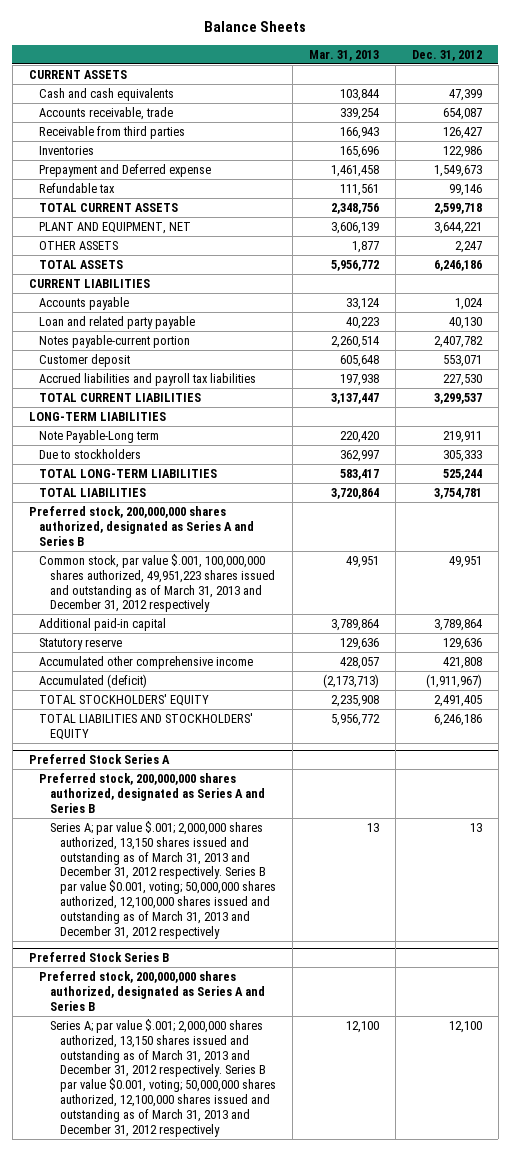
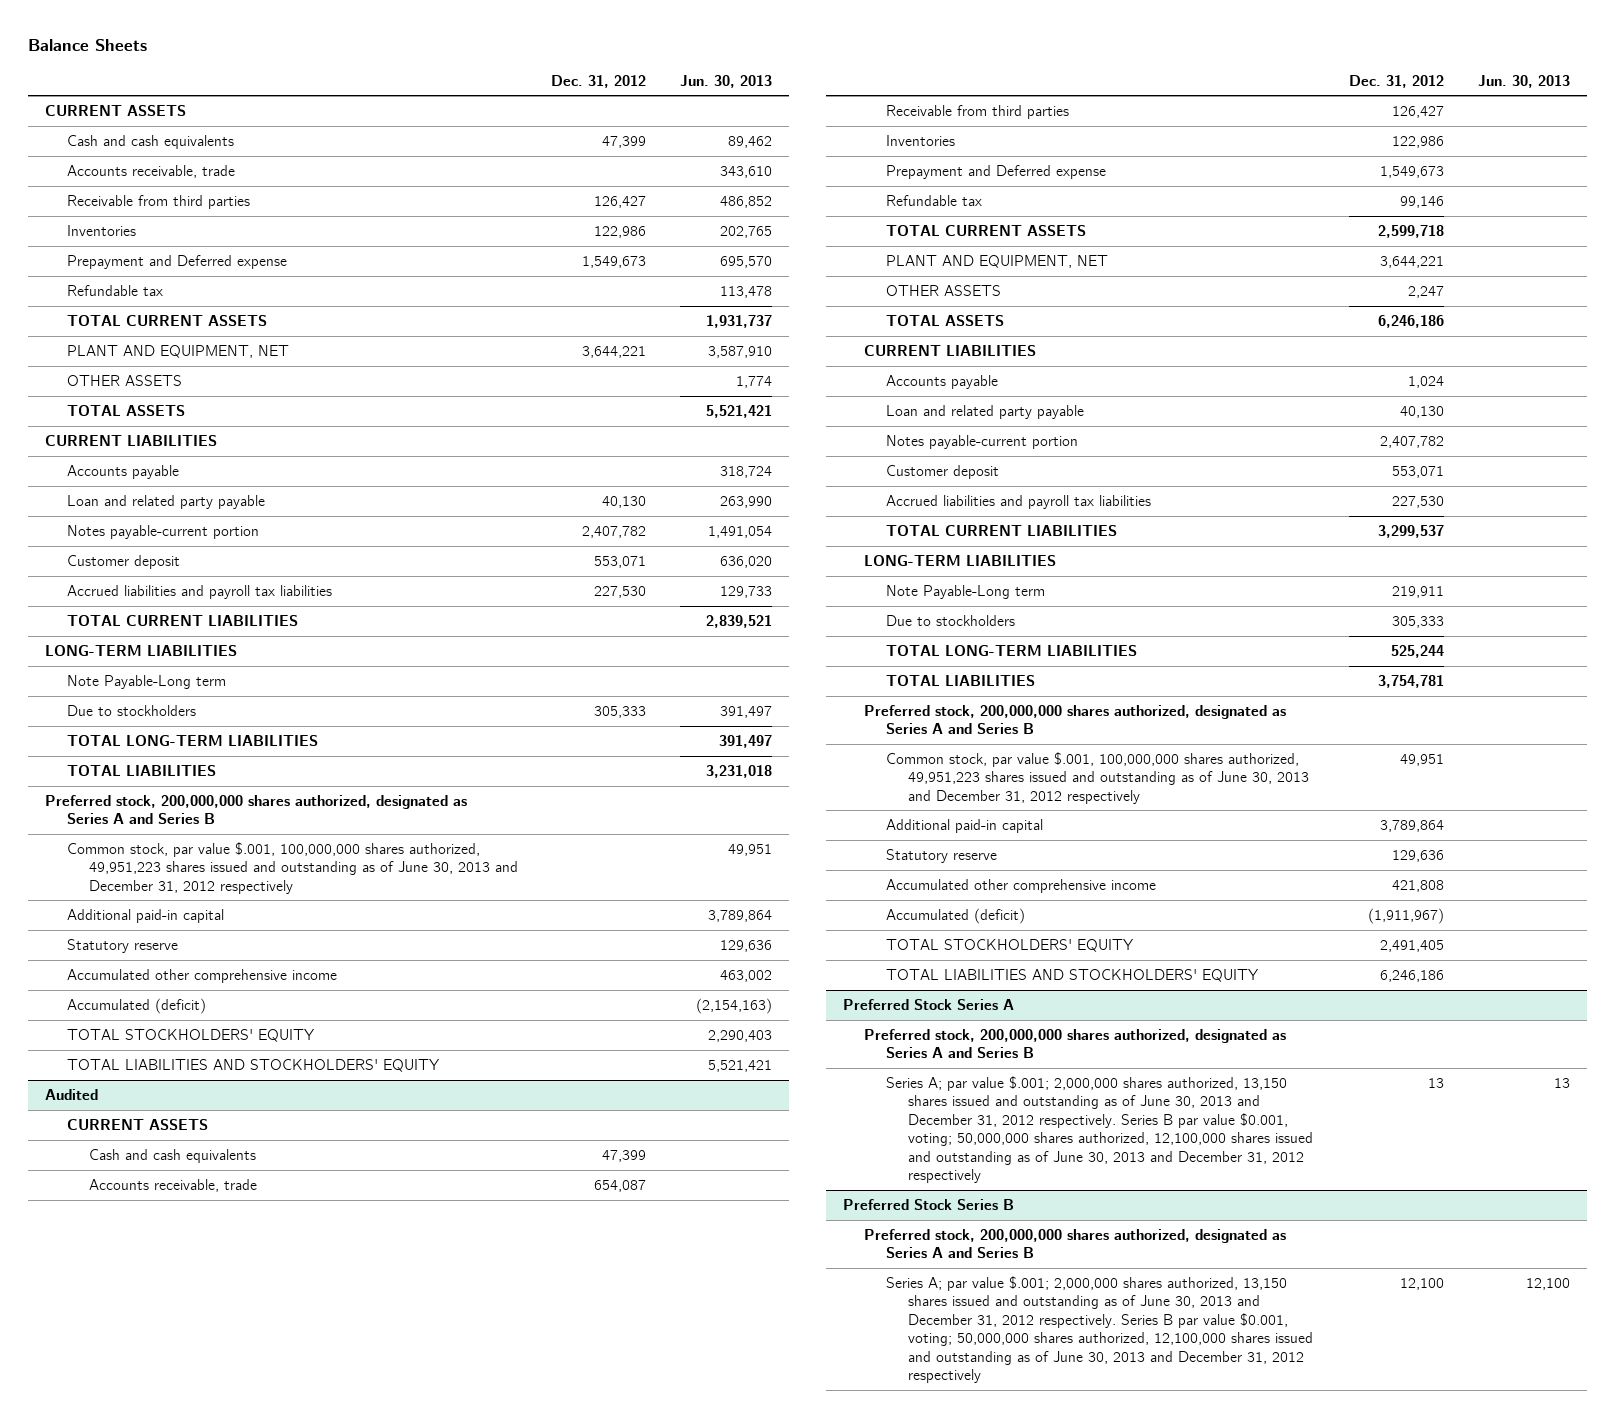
[309,49,380,61] Mar. 31, 2013 -> none
none -> [680,74,773,88] Jun. 30, 2013
none -> [66,164,235,178] Accounts receivable, trade
none -> [66,194,250,209] Receivable from third parties
none -> [66,224,136,236] Inventories
none -> [66,254,287,269] Prepayment and Deferred expense
none -> [66,284,163,296] Refundable tax
none -> [66,314,267,326] TOTAL CURRENT ASSETS
none -> [66,344,289,358] PLANT AND EQUIPMENT, NET
none -> [66,374,182,386] OTHER ASSETS
none -> [66,404,185,416] TOTAL ASSETS
none -> [45,434,218,446] CURRENT LIABILITIES
none -> [66,464,179,479] Accounts payable
none -> [66,494,265,509] Loan and related party payable
none -> [66,524,259,539] Notes payable-current portion
none -> [66,554,180,569] Customer deposit
none -> [66,584,332,599] Accrued liabilities and payroll tax liabilities
none -> [66,614,298,626] TOTAL CURRENT LIABILITIES
none -> [45,644,238,656] LONG-TERM LIABILITIES
none -> [66,674,226,689] Note Payable-Long term
none -> [66,704,196,716] Due to stockholders
none -> [66,734,318,746] TOTAL LONG-TERM LIABILITIES
none -> [66,764,216,776] TOTAL LIABILITIES
none -> [45,794,468,825] Preferred stock, 200,000,000 shares authorized, designated as Series A and Series B
none -> [66,841,518,894] Common stock, par value $.001, 100,000,000 shares authorized, 49,951,223 shares issued and outstanding as of June 30, 2013 and December 31, 2012 respectively
none -> [66,908,224,923] Additional paid-in capital
none -> [66,938,178,953] Statutory reserve
none -> [66,968,337,983] Accumulated other comprehensive income
none -> [66,997,206,1014] Accumulated (deficit)
none -> [66,1028,315,1042] TOTAL STOCKHOLDERS' EQUITY
none -> [66,1058,440,1072] TOTAL LIABILITIES AND STOCKHOLDERS' EQUITY
none -> [45,1088,99,1100] Audited
none -> [66,1118,208,1130] CURRENT ASSETS
none -> [88,1148,256,1163] Cash and cash equivalents
[39,553,275,613] Common stock, par value $.001, 100,000,000 shares authorized, 49,951,223 shares issued and outstanding as of March 31, 2013 and December 31, 2012 respectively -> [886,751,1309,804] Common stock, par value $.001, 100,000,000 shares authorized, 49,951,223 shares issued and outstanding as of June 30, 2013 and December 31, 2012 respectively
[49,820,277,939] Series A; par value $.001; 2,000,000 shares authorized, 13,150 shares issued and outstanding as of March 31, 2013 and December 31, 2012 respectively. Series B par value $0.001, voting; 50,000,000 shares authorized, 12,100,000 shares issued and outstanding as of March 31, 2013 and December 31, 2012 respectively -> [886,1075,1313,1184] Series A; par value $.001; 2,000,000 shares authorized, 13,150 shares issued and outstanding as of June 30, 2013 and December 31, 2012 respectively. Series B par value $0.001, voting; 50,000,000 shares authorized, 12,100,000 shares issued and outstanding as of June 30, 2013 and December 31, 2012 respectively
[49,1018,277,1137] Series A; par value $.001; 2,000,000 shares authorized, 13,150 shares issued and outstanding as of March 31, 2013 and December 31, 2012 respectively. Series B par value $0.001, voting; 50,000,000 shares authorized, 12,100,000 shares issued and outstanding as of March 31, 2013 and December 31, 2012 respectively -> [886,1275,1313,1384] Series A; par value $.001; 2,000,000 shares authorized, 13,150 shares issued and outstanding as of June 30, 2013 and December 31, 2012 respectively. Series B par value $0.001, voting; 50,000,000 shares authorized, 12,100,000 shares issued and outstanding as of June 30, 2013 and December 31, 2012 respectively

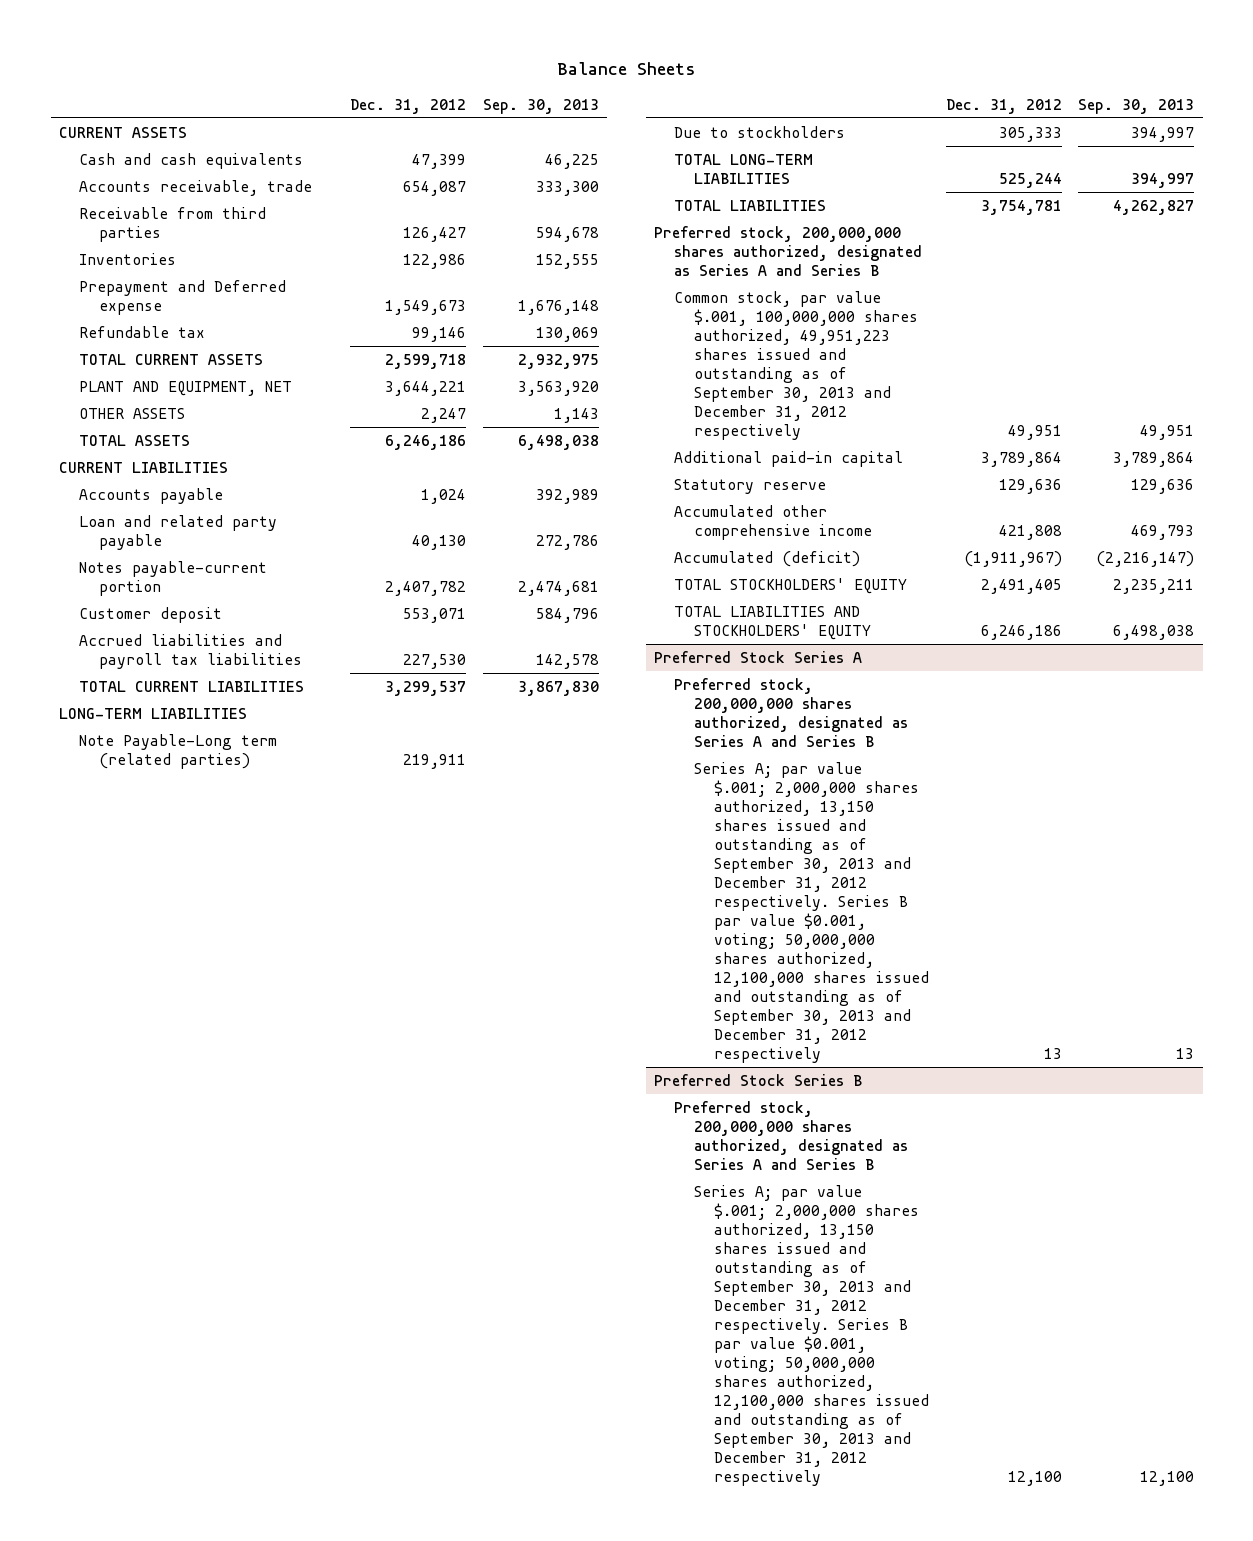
[680,74,773,88] Jun. 30, 2013 -> none
none -> [482,98,599,114] Sep. 30, 2013
[66,164,235,178] Accounts receivable, trade -> none
[66,194,250,209] Receivable from third parties -> none
[66,224,136,236] Inventories -> none
[66,254,287,269] Prepayment and Deferred expense -> none
[66,284,163,296] Refundable tax -> none
[66,314,267,326] TOTAL CURRENT ASSETS -> none
[66,344,289,358] PLANT AND EQUIPMENT, NET -> none
[66,374,182,386] OTHER ASSETS -> none
[66,404,185,416] TOTAL ASSETS -> none
[45,434,218,446] CURRENT LIABILITIES -> none
[66,464,179,479] Accounts payable -> none
[66,494,265,509] Loan and related party payable -> none
[66,524,259,539] Notes payable-current portion -> none
[66,554,180,569] Customer deposit -> none
[66,584,332,599] Accrued liabilities and payroll tax liabilities -> none
[66,614,298,626] TOTAL CURRENT LIABILITIES -> none
[45,644,238,656] LONG-TERM LIABILITIES -> none
[66,674,226,689] Note Payable-Long term -> none
[66,704,196,716] Due to stockholders -> none
[66,734,318,746] TOTAL LONG-TERM LIABILITIES -> none
[66,764,216,776] TOTAL LIABILITIES -> none
[45,794,468,825] Preferred stock, 200,000,000 shares authorized, designated as Series A and Series B -> none
[66,841,518,894] Common stock, par value $.001, 100,000,000 shares authorized, 49,951,223 shares issued and outstanding as of June 30, 2013 and December 31, 2012 respectively -> none
[66,908,224,923] Additional paid-in capital -> none
[66,938,178,953] Statutory reserve -> none
[66,968,337,983] Accumulated other comprehensive income -> none
[66,997,206,1014] Accumulated (deficit) -> none
[66,1028,315,1042] TOTAL STOCKHOLDERS' EQUITY -> none
[66,1058,440,1072] TOTAL LIABILITIES AND STOCKHOLDERS' EQUITY -> none
[45,1088,99,1100] Audited -> none
[66,1118,208,1130] CURRENT ASSETS -> none
[88,1148,256,1163] Cash and cash equivalents -> none
[886,584,1046,599] Note Payable-Long term -> [78,734,277,770] Note Payable-Long term (related parties)
[886,751,1309,804] Common stock, par value $.001, 100,000,000 shares authorized, 49,951,223 shares issued and outstanding as of June 30, 2013 and December 31, 2012 respectively -> [674,291,919,441] Common stock, par value $.001, 100,000,000 shares authorized, 49,951,223 shares issued and outstanding as of September 30, 2013 and December 31, 2012 respectively
[886,1075,1313,1184] Series A; par value $.001; 2,000,000 shares authorized, 13,150 shares issued and outstanding as of June 30, 2013 and December 31, 2012 respectively. Series B par value $0.001, voting; 50,000,000 shares authorized, 12,100,000 shares issued and outstanding as of June 30, 2013 and December 31, 2012 respectively -> [694,762,930,1064] Series A; par value $.001; 2,000,000 shares authorized, 13,150 shares issued and outstanding as of September 30, 2013 and December 31, 2012 respectively. Series B par value $0.001, voting; 50,000,000 shares authorized, 12,100,000 shares issued and outstanding as of September 30, 2013 and December 31, 2012 respectively
[886,1275,1313,1384] Series A; par value $.001; 2,000,000 shares authorized, 13,150 shares issued and outstanding as of June 30, 2013 and December 31, 2012 respectively. Series B par value $0.001, voting; 50,000,000 shares authorized, 12,100,000 shares issued and outstanding as of June 30, 2013 and December 31, 2012 respectively -> [694,1185,930,1487] Series A; par value $.001; 2,000,000 shares authorized, 13,150 shares issued and outstanding as of September 30, 2013 and December 31, 2012 respectively. Series B par value $0.001, voting; 50,000,000 shares authorized, 12,100,000 shares issued and outstanding as of September 30, 2013 and December 31, 2012 respectively

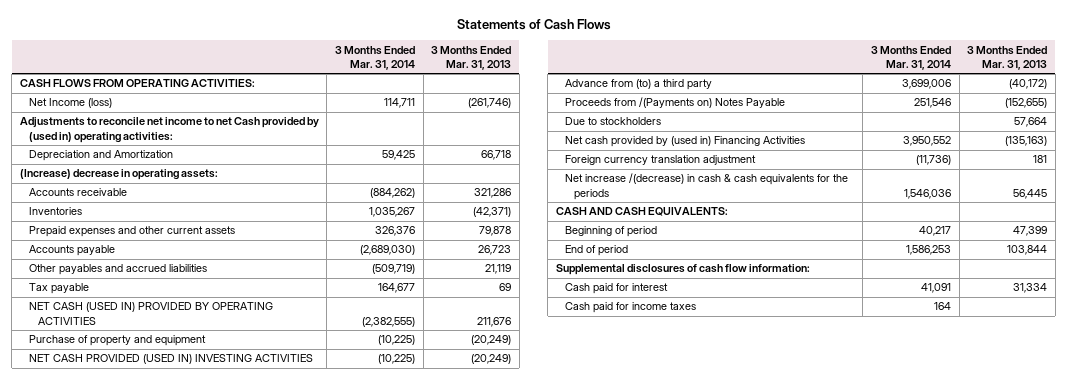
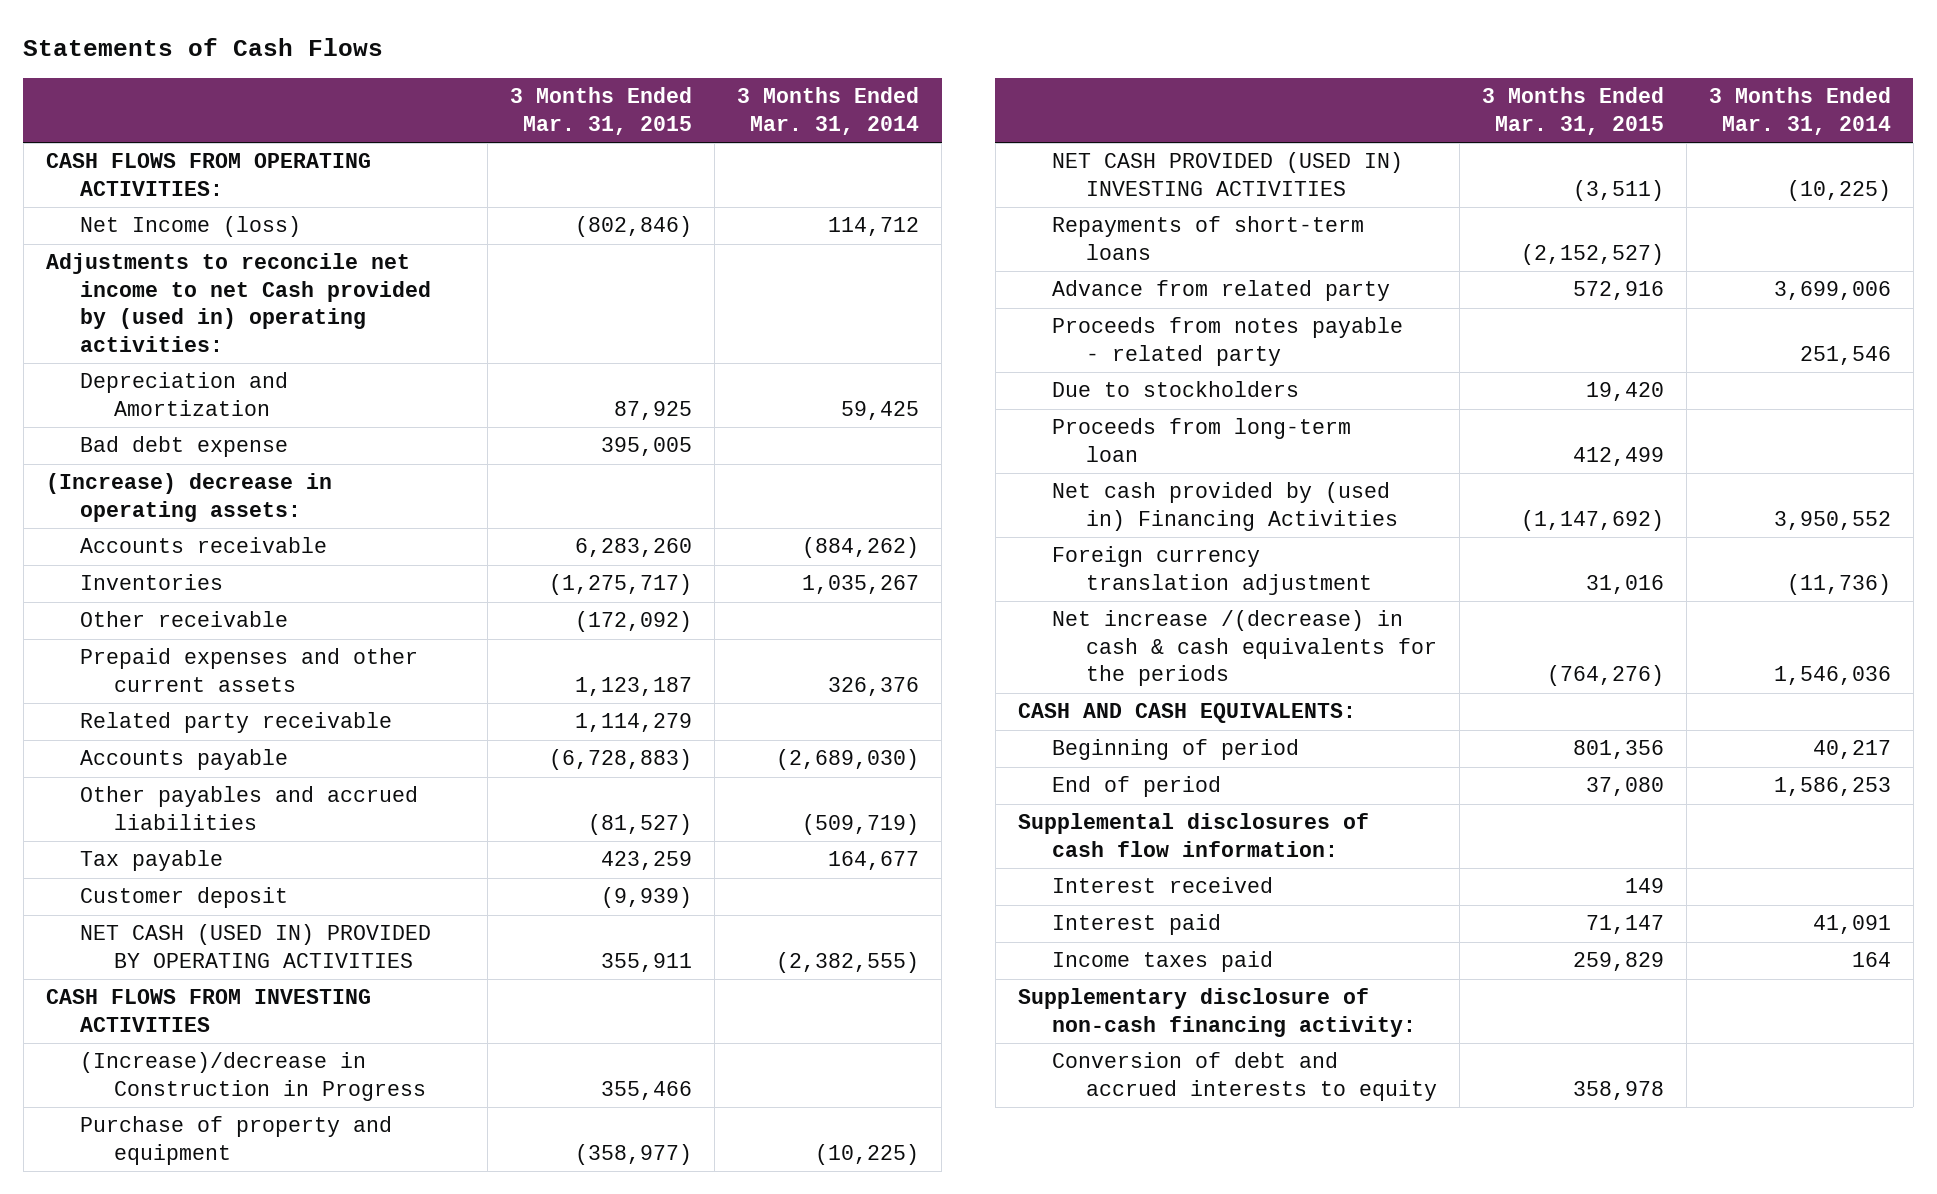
[431,45,512,70] 3 Months Ended Mar. 31, 2013 -> none
none -> [510,87,693,135] 3 Months Ended Mar. 31, 2015
[384,98,416,109] 114,711 -> [828,217,920,237] 114,712
none -> [79,436,288,458] Bad debt expense
none -> [79,611,288,628] Other receivable
none -> [79,712,392,734] Related party receivable
none -> [79,887,288,909] Customer deposit
none -> [45,989,371,1032] CASH FLOWS FROM INVESTING ACTIVITIES
none -> [79,1052,427,1101] (Increase)/decrease in Construction in Progress
none -> [1051,216,1364,260] Repayments of short-term loans
[564,79,712,91] Advance from (to) a third party -> [1051,280,1390,302] Advance from related party
[564,97,785,109] Proceeds from /(Payments on) Notes Payable -> [1051,317,1403,366] Proceeds from notes payable - related party
none -> [1051,418,1351,462] Proceeds from long-term loan
none -> [1051,877,1273,894] Interest received
[564,283,668,295] Cash paid for interest -> [1051,914,1221,936] Interest paid
[564,302,696,314] Cash paid for income taxes -> [1051,951,1273,973] Income taxes paid
none -> [1017,988,1416,1037] Supplementary disclosure of non-cash financing activity:
none -> [1051,1052,1437,1101] Conversion of debt and accrued interests to equity

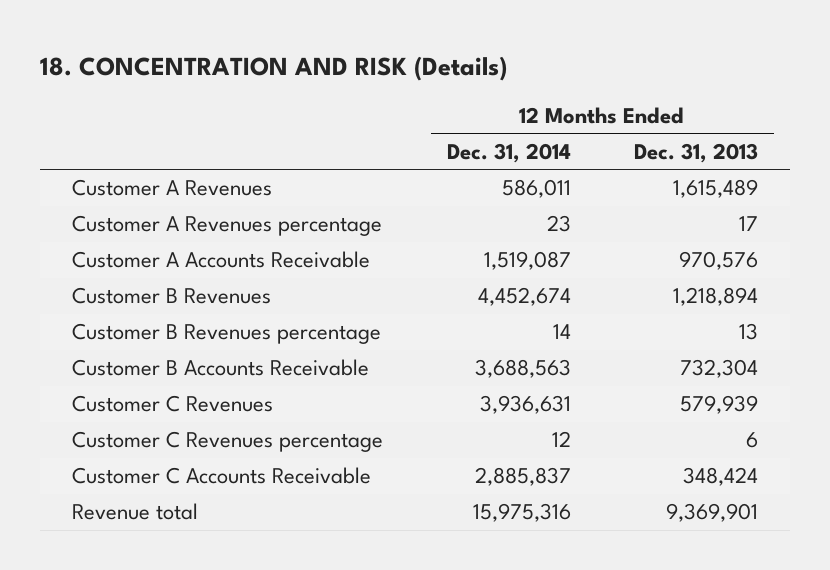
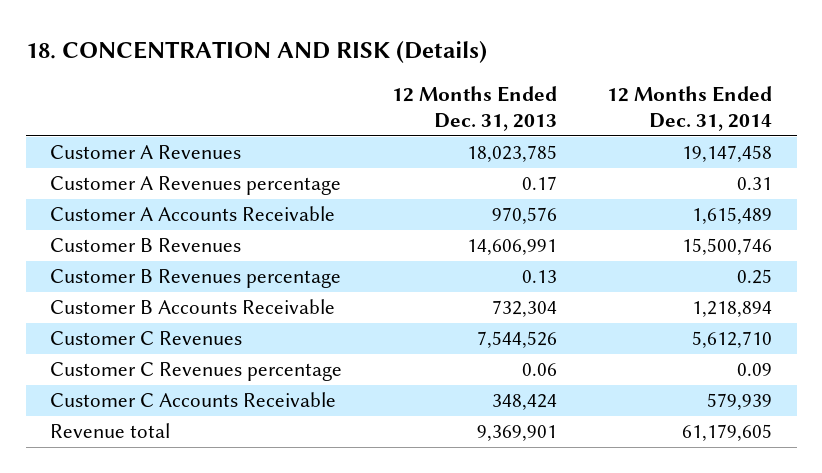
[501,179,571,199] 586,011 -> [681,145,772,163] 19,147,458
[673,179,759,199] 1,615,489 -> [467,145,558,163] 18,023,785
[546,215,571,233] 23 -> [736,177,772,191] 0.31
[739,216,759,232] 17 -> [522,176,558,191] 0.17
[483,251,571,271] 1,519,087 -> [691,207,772,225] 1,615,489
[477,287,571,307] 4,452,674 -> [681,238,772,256] 15,500,746
[673,287,759,307] 1,218,894 -> [467,239,558,256] 14,606,991
[552,324,571,340] 14 -> [736,269,772,285] 0.25
[739,323,759,341] 13 -> [522,270,558,284] 0.13
[474,359,571,379] 3,688,563 -> [691,301,772,318] 1,218,894
[479,395,571,415] 3,936,631 -> [691,331,772,349] 5,612,710
[680,395,759,415] 579,939 -> [477,331,558,349] 7,544,526
[551,431,571,448] 12 -> [736,363,772,377] 0.09
[746,432,759,449] 6 -> [522,363,558,377] 0.06
[474,467,571,487] 2,885,837 -> [706,393,772,411] 579,939
[472,503,571,523] 15,975,316 -> [681,424,772,442] 61,179,605

